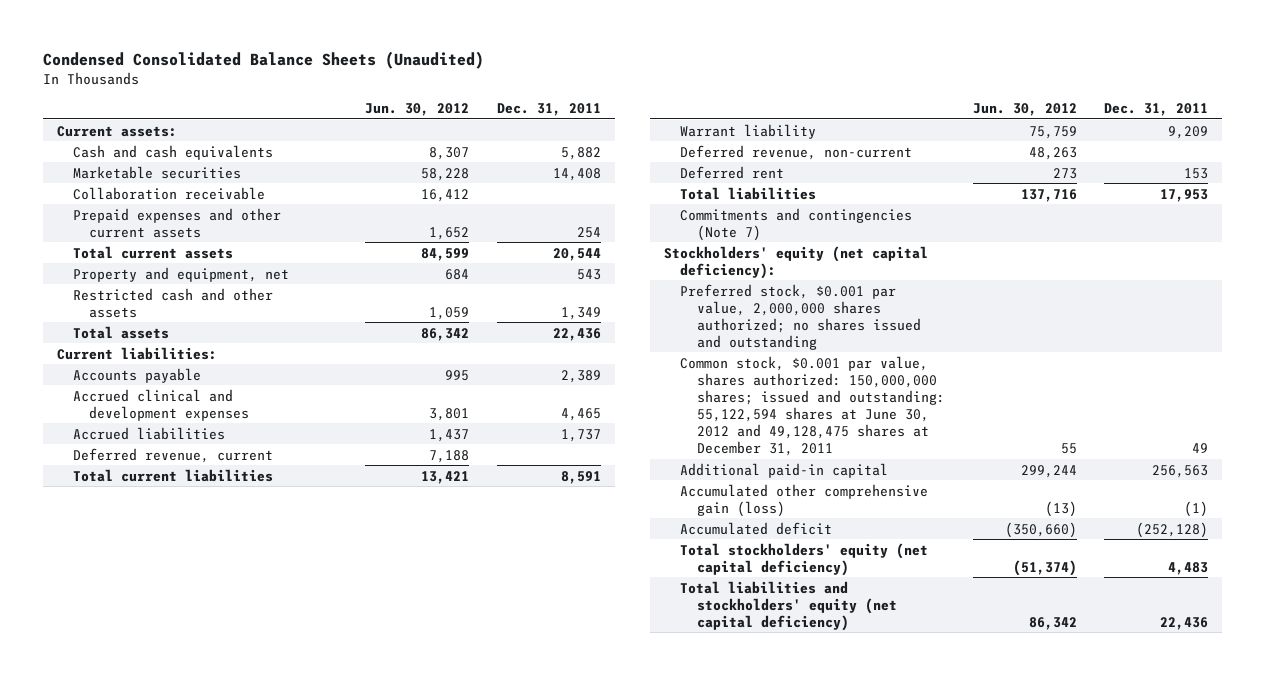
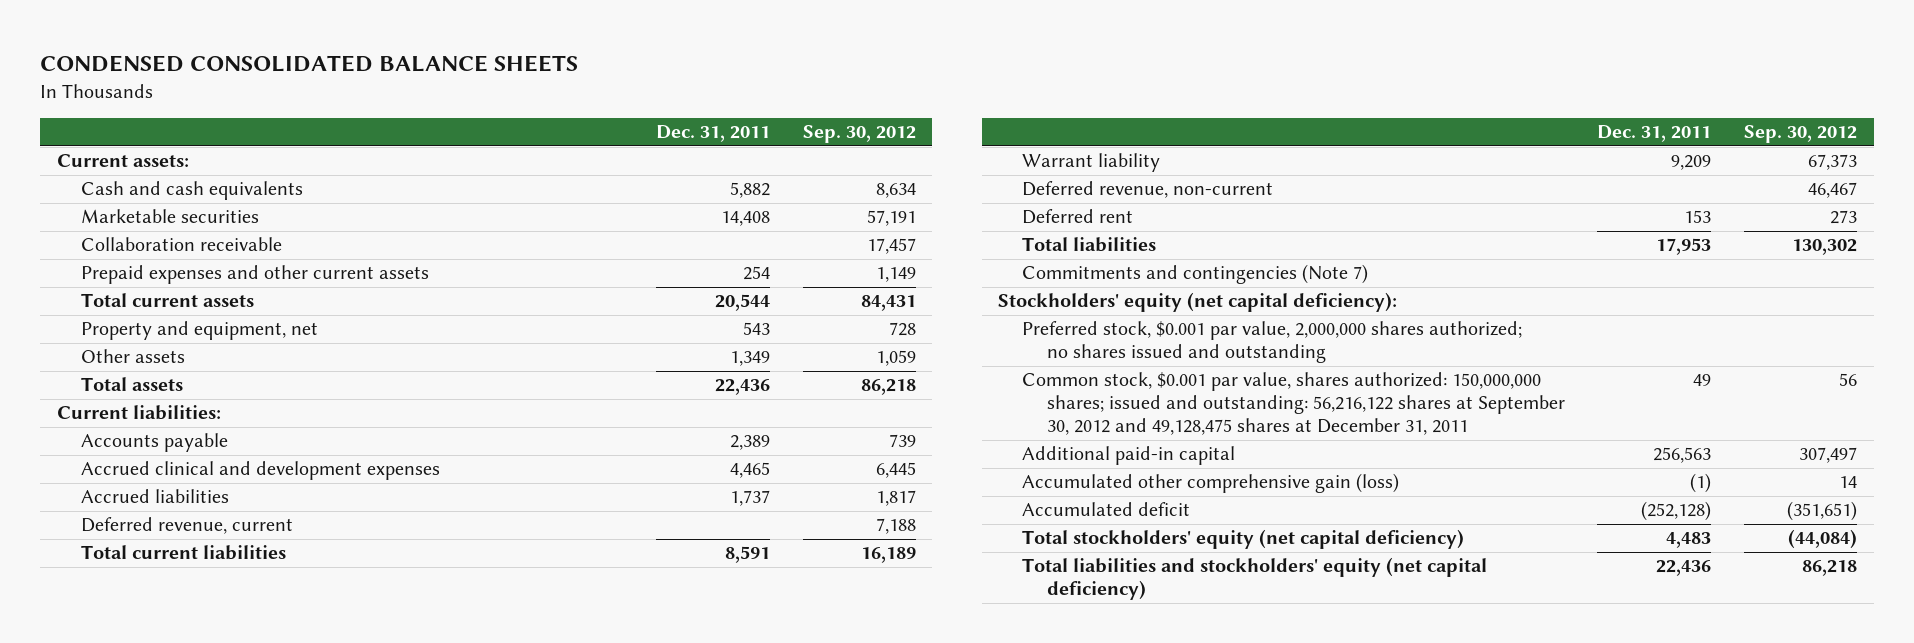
[42,50,484,69] Condensed Consolidated Balance Sheets (Unaudited) -> [40,55,579,73] CONDENSED CONSOLIDATED BALANCE SHEETS
[365,103,470,117] Jun. 30, 2012 -> none
none -> [802,125,916,144] Sep. 30, 2012
[72,287,273,318] Restricted cash and other assets -> [81,349,186,364] Other assets
[680,355,945,456] Common stock, $0.001 par value, shares authorized: 150,000,000 shares; issued and outstanding: 55,122,594 shares at June 30, 2012 and 49,128,475 shares at December 31, 2011 -> [1022,372,1565,436] Common stock, $0.001 par value, shares authorized: 150,000,000 shares; issued and outstanding: 56,216,122 shares at September 30, 2012 and 49,128,475 shares at December 31, 2011

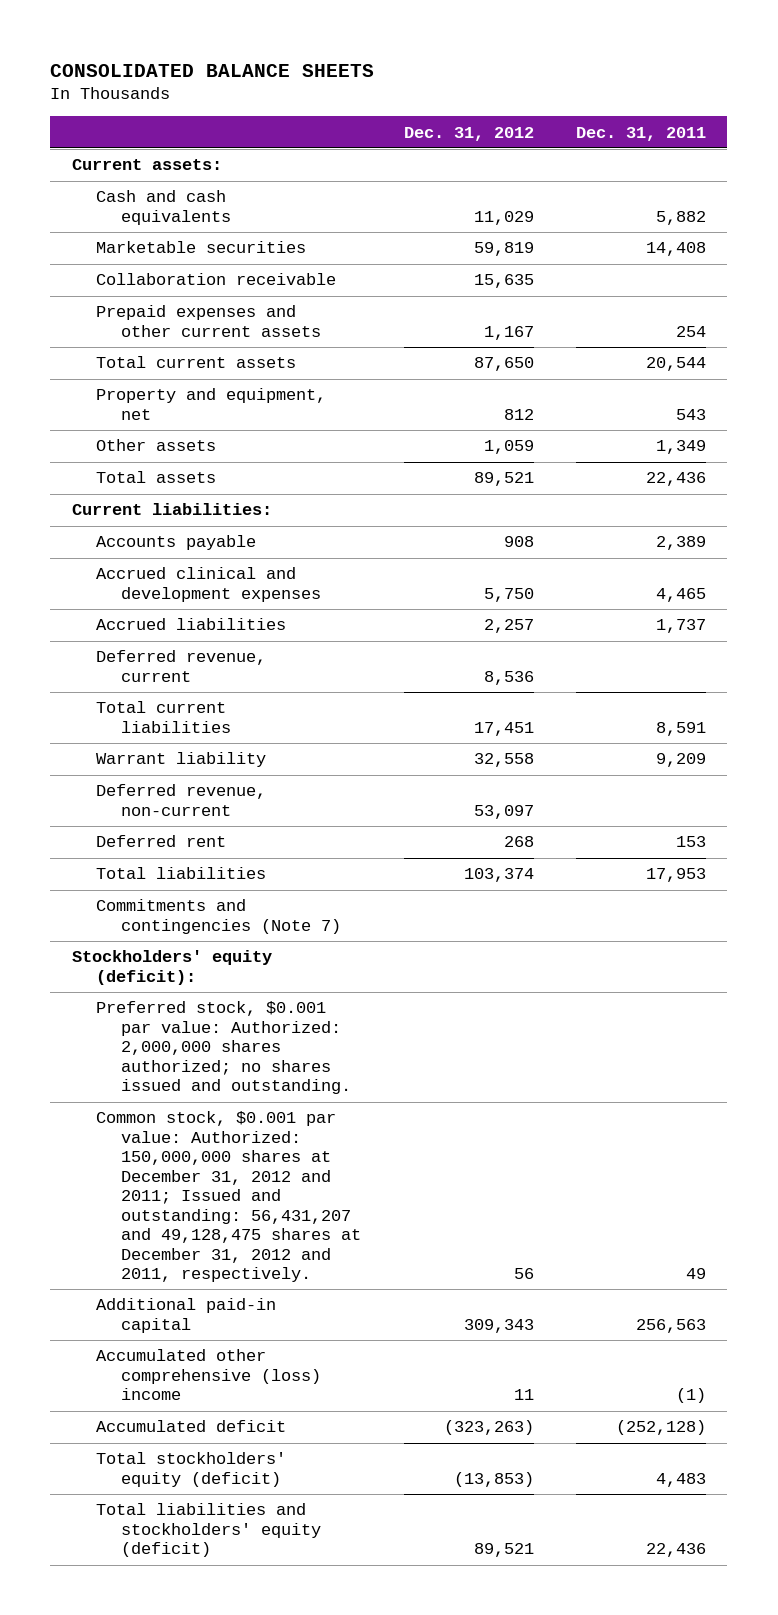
[40,55,579,73] CONDENSED CONSOLIDATED BALANCE SHEETS -> [50,63,375,77] CONSOLIDATED BALANCE SHEETS
[802,125,916,144] Sep. 30, 2012 -> none
none -> [403,126,534,141] Dec. 31, 2012
[998,292,1398,313] Stockholders' equity (net capital deficiency): -> [71,950,272,985] Stockholders' equity (deficit):
[1022,321,1523,364] Preferred stock, $0.001 par value, 2,000,000 shares authorized; no shares issued and outstanding -> [96,1001,352,1095] Preferred stock, $0.001 par value: Authorized: 2,000,000 shares authorized; no shares issued and outstanding.
[1022,372,1565,436] Common stock, $0.001 par value, shares authorized: 150,000,000 shares; issued and outstanding: 56,216,122 shares at September 30, 2012 and 49,128,475 shares at December 31, 2011 -> [96,1111,362,1283] Common stock, $0.001 par value: Authorized: 150,000,000 shares at December 31, 2012 and 2011; Issued and outstanding: 56,431,207 and 49,128,475 shares at December 31, 2012 and 2011, respectively.
[1022,473,1400,494] Accumulated other comprehensive gain (loss) -> [96,1349,322,1401] Accumulated other comprehensive (loss) income
[1022,529,1465,550] Total stockholders' equity (net capital deficiency) -> [96,1452,287,1487] Total stockholders' equity (deficit)
[1022,557,1488,601] Total liabilities and stockholders' equity (net capital deficiency) -> [96,1503,322,1558] Total liabilities and stockholders' equity (deficit)

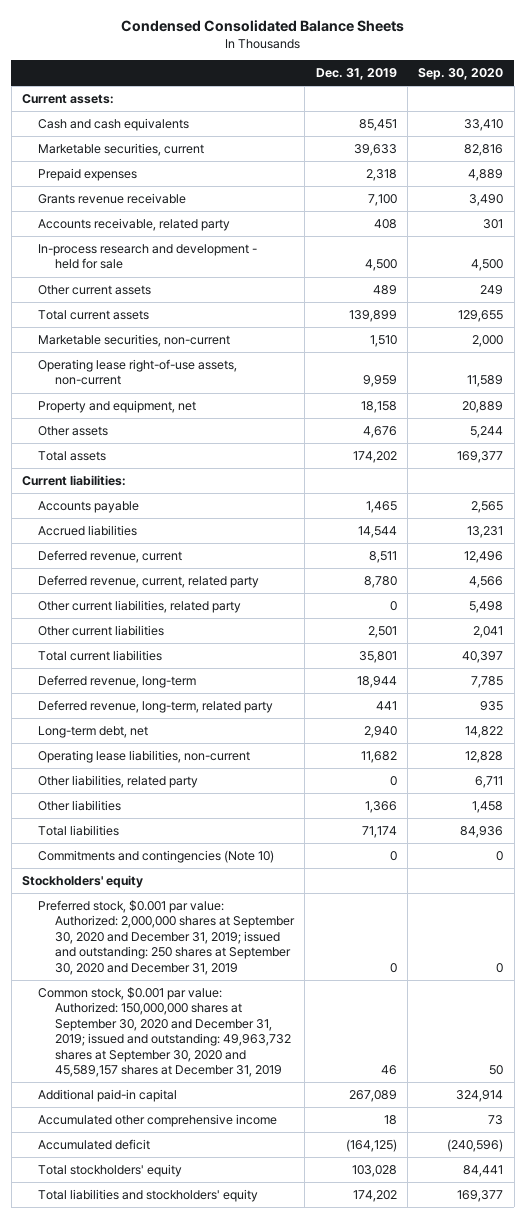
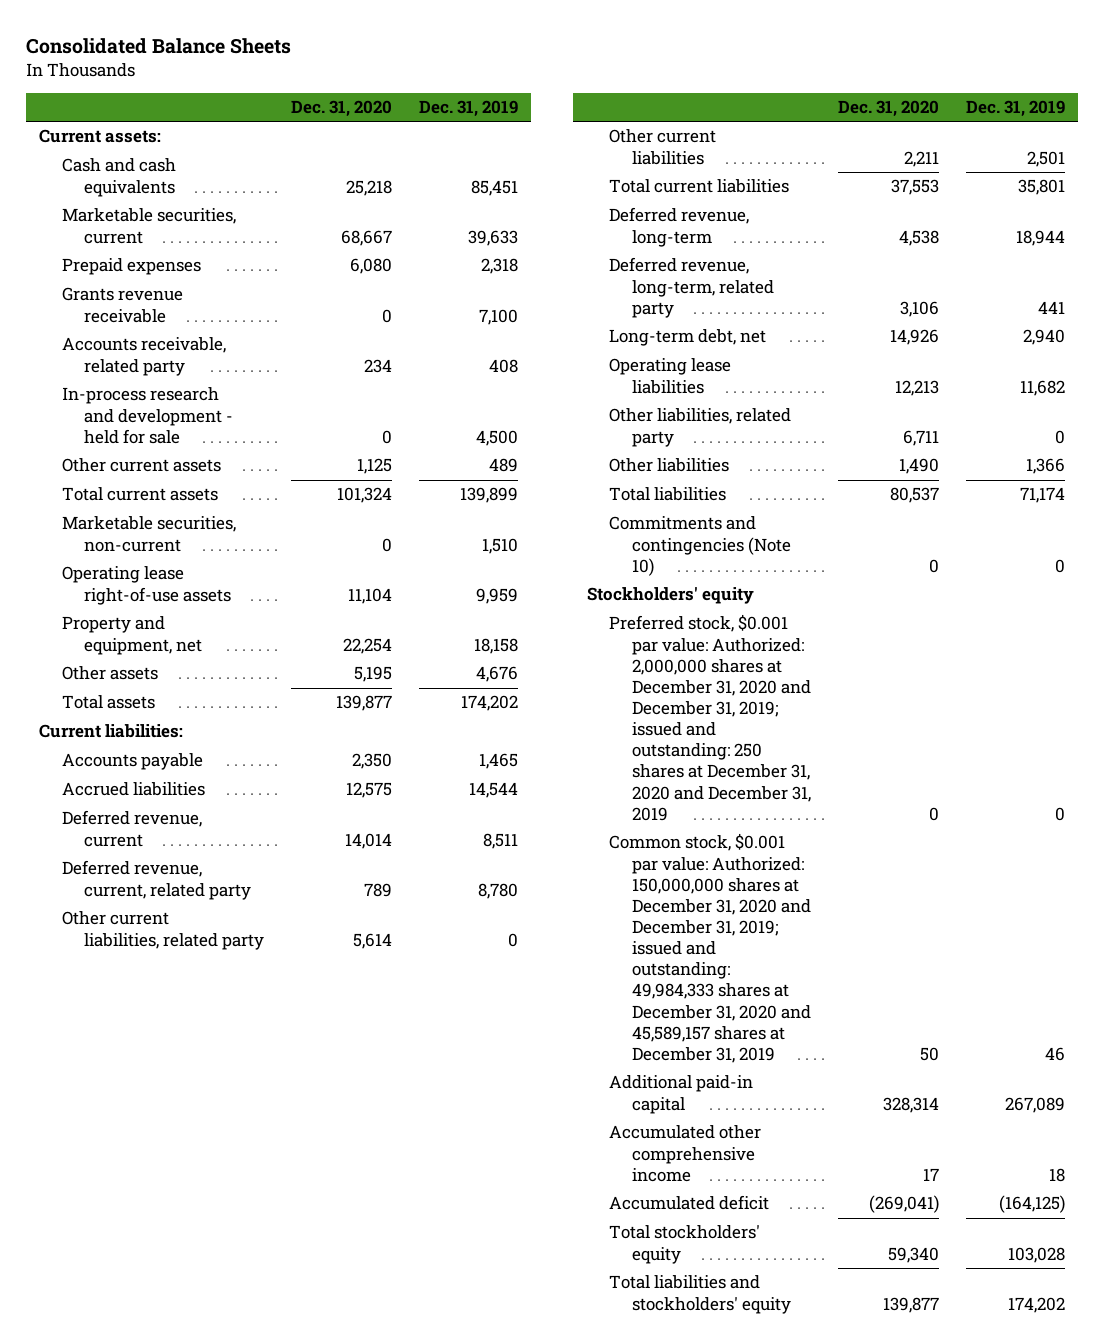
[120,19,404,32] Condensed Consolidated Balance Sheets -> [26,37,292,54] Consolidated Balance Sheets
[418,68,504,81] Sep. 30, 2020 -> none
none -> [290,100,392,118] Dec. 31, 2020
[38,359,238,386] Operating lease right-of-use assets, non-current -> [61,566,232,605] Operating lease right-of-use assets
[38,750,251,764] Operating lease liabilities, non-current -> [609,358,732,394] Operating lease liabilities
[38,900,295,975] Preferred stock, $0.001 par value: Authorized: 2,000,000 shares at September 30, 2020 and December 31, 2019; issued and outstanding: 250 shares at September 30, 2020 and December 31, 2019 -> [609,614,811,821] Preferred stock, $0.001 par value: Authorized: 2,000,000 shares at December 31, 2020 and December 31, 2019; issued and outstanding: 250 shares at December 31, 2020 and December 31, 2019
[38,987,291,1078] Common stock, $0.001 par value: Authorized: 150,000,000 shares at September 30, 2020 and December 31, 2019; issued and outstanding: 49,963,732 shares at September 30, 2020 and 45,589,157 shares at December 31, 2019 -> [609,833,811,1063] Common stock, $0.001 par value: Authorized: 150,000,000 shares at December 31, 2020 and December 31, 2019; issued and outstanding: 49,984,333 shares at December 31, 2020 and 45,589,157 shares at December 31, 2019

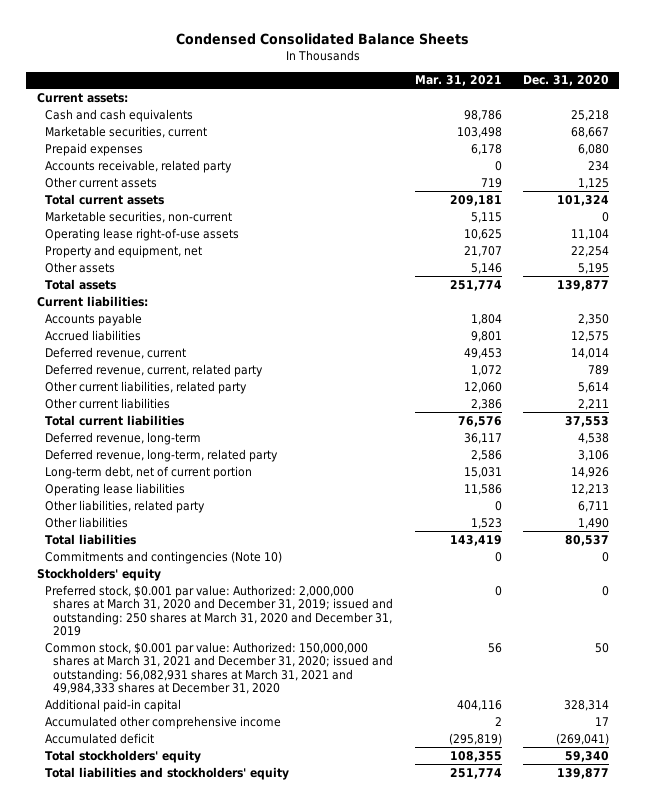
[26,37,292,54] Consolidated Balance Sheets -> [175,33,469,46] Condensed Consolidated Balance Sheets
[418,100,518,118] Dec. 31, 2019 -> none
none -> [414,75,502,87] Mar. 31, 2021
[61,287,183,323] Grants revenue receivable -> none
[61,387,234,444] In-process research and development - held for sale -> none
[609,329,767,347] Long-term debt, net -> [45,465,253,479] Long-term debt, net of current portion
[609,614,811,821] Preferred stock, $0.001 par value: Authorized: 2,000,000 shares at December 31, 2020 and December 31, 2019; issued and outstanding: 250 shares at December 31, 2020 and December 31, 2019 -> [45,584,394,637] Preferred stock, $0.001 par value: Authorized: 2,000,000 shares at March 31, 2020 and December 31, 2019; issued and outstanding: 250 shares at March 31, 2020 and December 31, 2019
[609,833,811,1063] Common stock, $0.001 par value: Authorized: 150,000,000 shares at December 31, 2020 and December 31, 2019; issued and outstanding: 49,984,333 shares at December 31, 2020 and 45,589,157 shares at December 31, 2019 -> [45,641,394,695] Common stock, $0.001 par value: Authorized: 150,000,000 shares at March 31, 2021 and December 31, 2020; issued and outstanding: 56,082,931 shares at March 31, 2021 and 49,984,333 shares at December 31, 2020

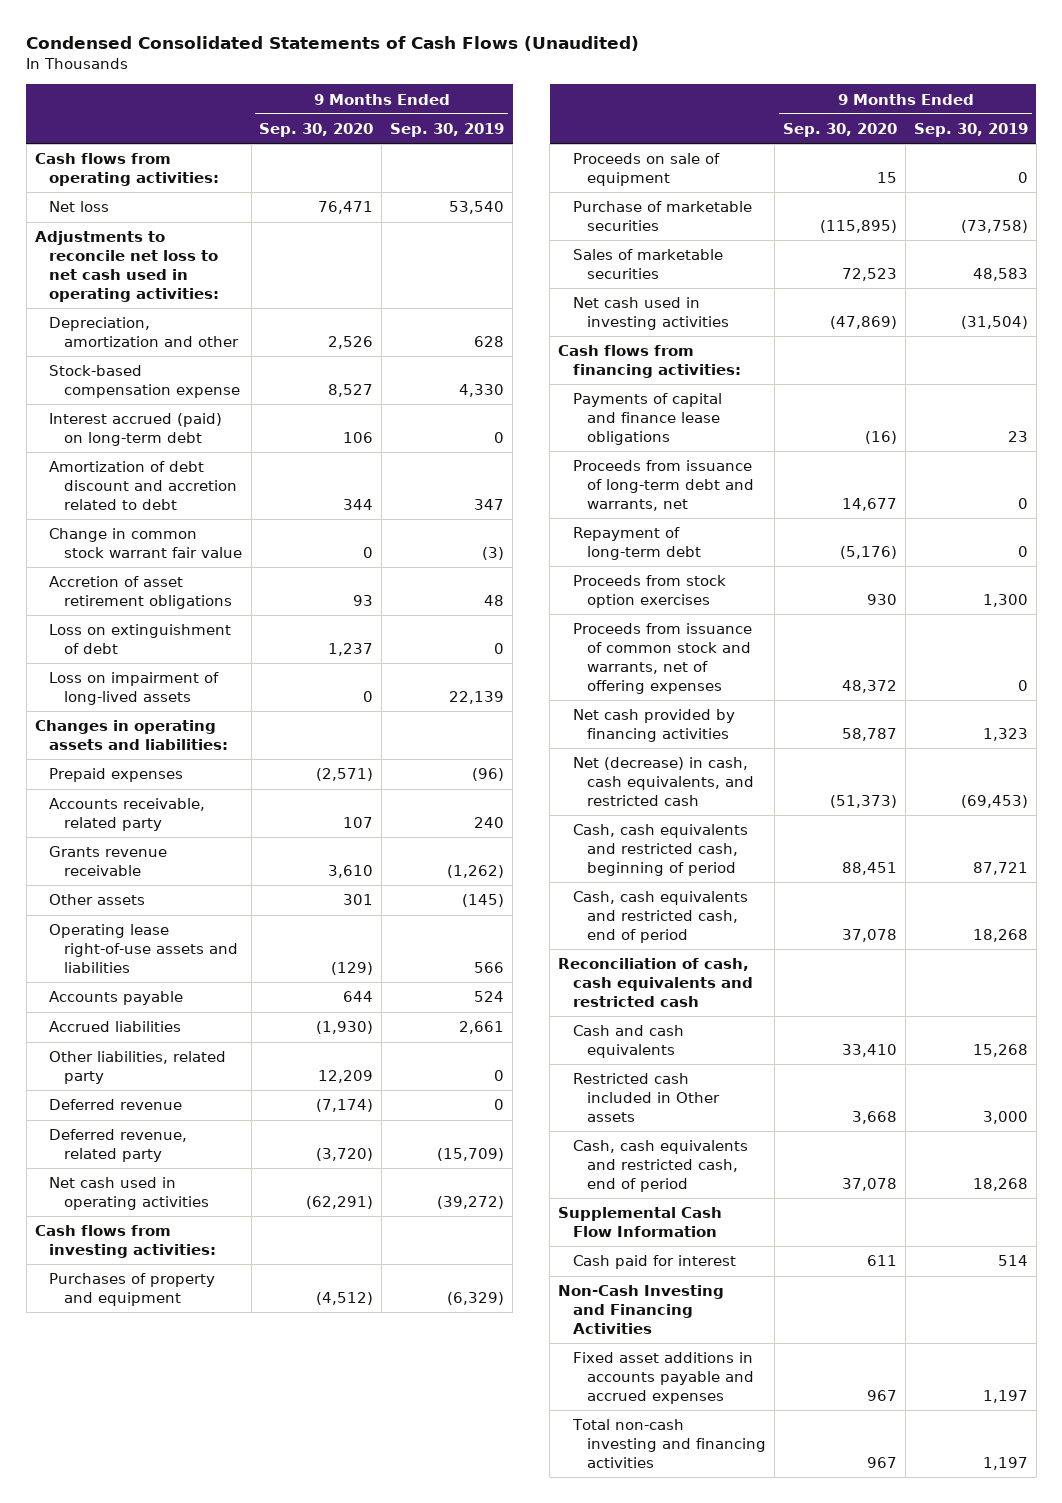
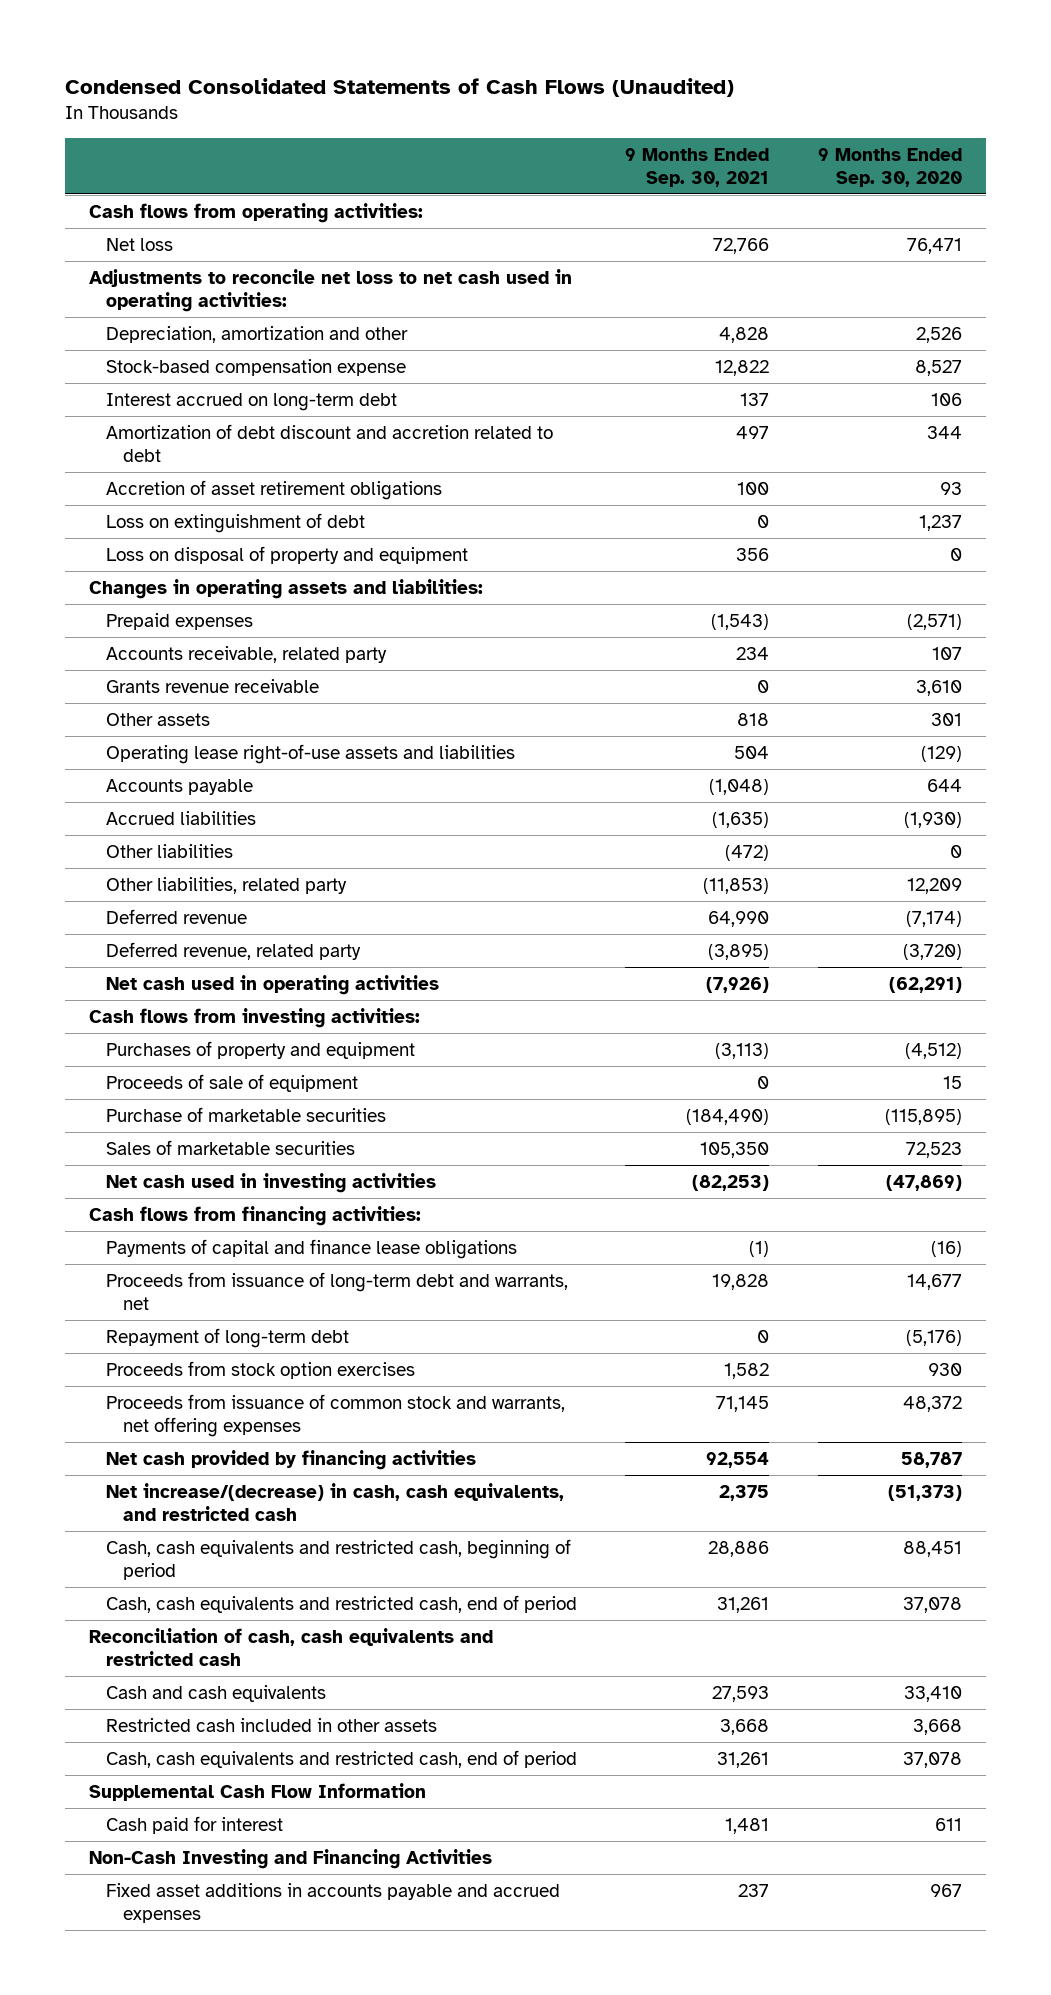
[390,123,505,138] Sep. 30, 2019 -> none
none -> [625,147,770,187] 9 Months Ended Sep. 30, 2021
[49,413,223,447] Interest accrued (paid) on long-term debt -> [105,392,397,411] Interest accrued on long-term debt
[49,528,242,559] Change in common stock warrant fair value -> none
[49,672,220,706] Loss on impairment of long-lived assets -> none
none -> [105,545,468,564] Loss on disposal of property and equipment
none -> [105,843,233,858] Other liabilities
[572,153,720,187] Proceeds on sale of equipment -> [105,1073,358,1092] Proceeds of sale of equipment
[572,623,752,694] Proceeds from issuance of common stock and warrants, net of offering expenses -> [105,1393,565,1437] Proceeds from issuance of common stock and warrants, net offering expenses
[572,757,755,807] Net (decrease) in cash, cash equivalents, and restricted cash -> [105,1482,564,1521] Net increase/(decrease) in cash, cash equivalents, and restricted cash
[572,1073,721,1123] Restricted cash included in Other assets -> [105,1717,437,1732] Restricted cash included in other assets
[571,1419,767,1469] Total non-cash investing and financing activities -> none

